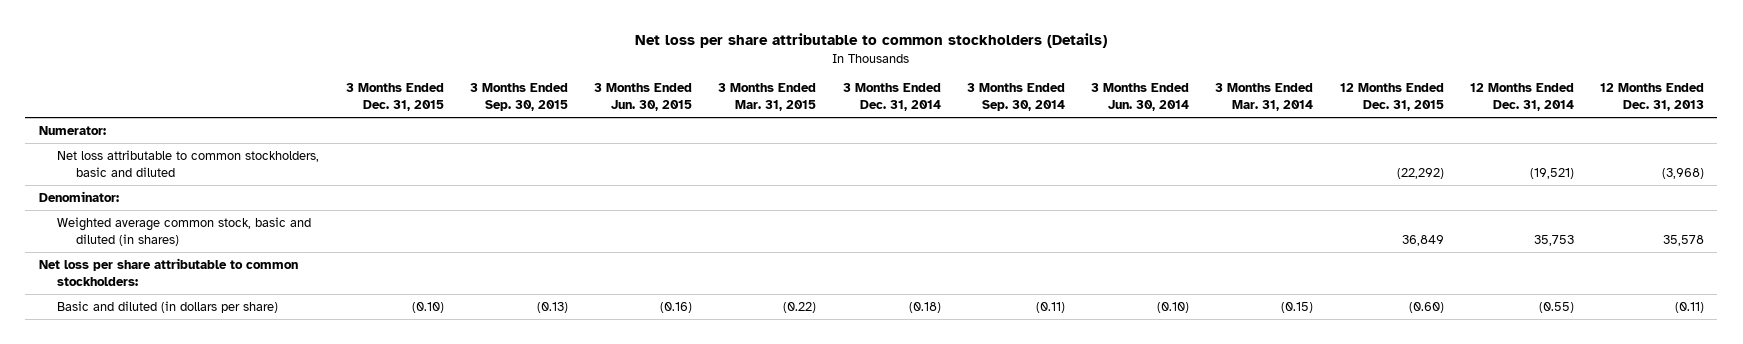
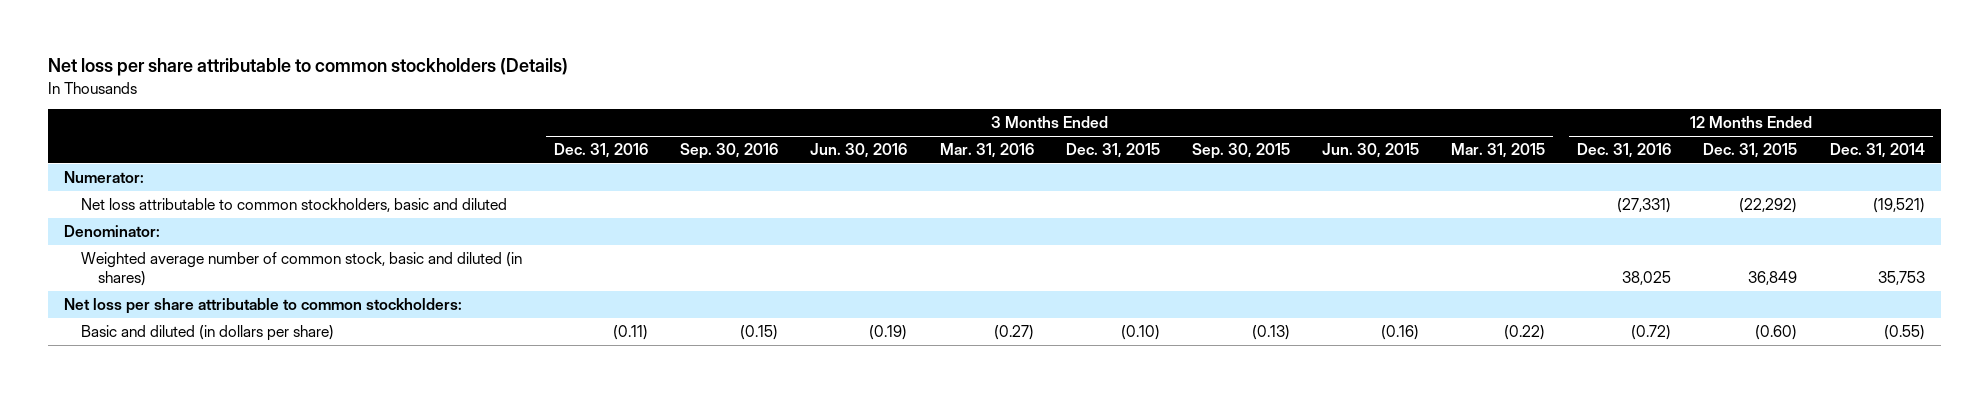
[842,83,941,111] 3 Months Ended Dec. 31, 2014 -> none
[966,83,1065,111] 3 Months Ended Sep. 30, 2014 -> none
[1091,83,1190,111] 3 Months Ended Jun. 30, 2014 -> none
[1215,83,1314,111] 3 Months Ended Mar. 31, 2014 -> none
[1600,83,1705,111] 12 Months Ended Dec. 31, 2013 -> none
none -> [554,143,649,159] Dec. 31, 2016
none -> [680,143,779,160] Sep. 30, 2016
none -> [810,143,908,159] Jun. 30, 2016
none -> [939,143,1034,159] Mar. 31, 2016
none -> [1577,143,1672,159] Dec. 31, 2016
[57,217,312,246] Weighted average common stock, basic and diluted (in shares) -> [81,252,523,287] Weighted average number of common stock, basic and diluted (in shares)

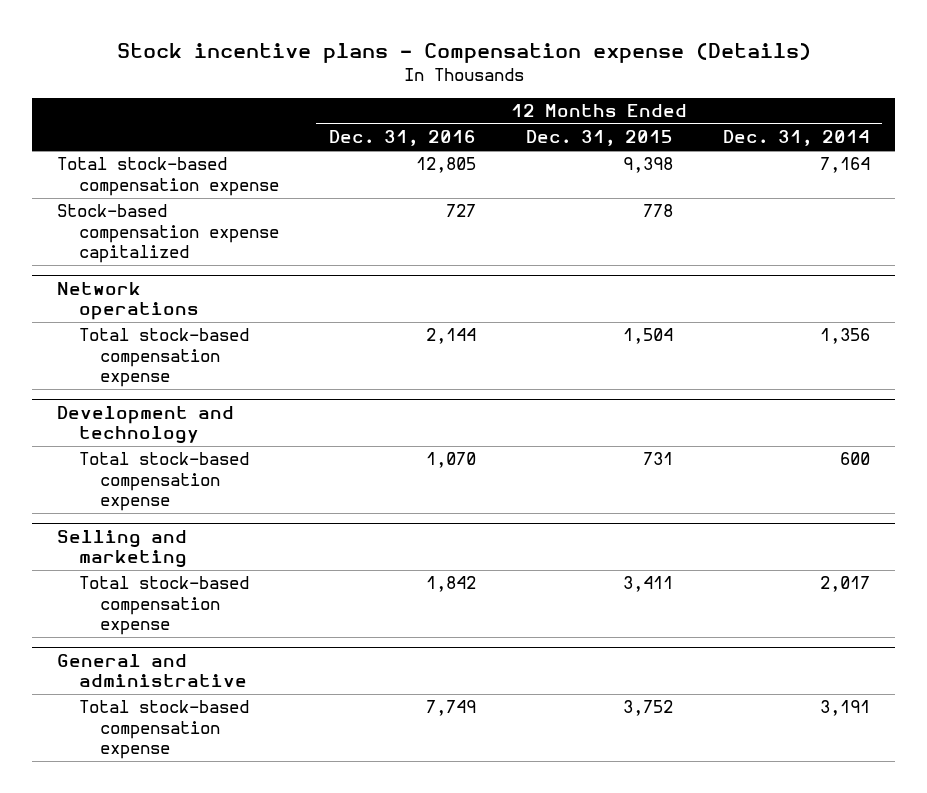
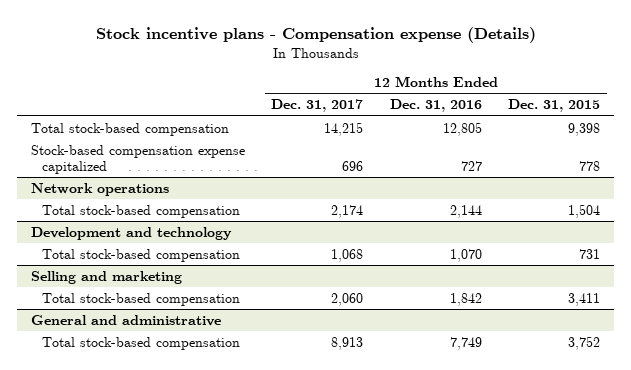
[722,130,870,147] Dec. 31, 2014 -> none
none -> [271,99,364,113] Dec. 31, 2017
[57,157,279,196] Total stock-based compensation expense -> [30,122,229,136] Total stock-based compensation
[78,328,249,388] Total stock-based compensation expense -> [41,204,240,218] Total stock-based compensation
[78,452,249,512] Total stock-based compensation expense -> [41,248,240,262] Total stock-based compensation
[78,576,249,636] Total stock-based compensation expense -> [41,292,240,306] Total stock-based compensation
[78,700,249,760] Total stock-based compensation expense -> [41,336,240,350] Total stock-based compensation

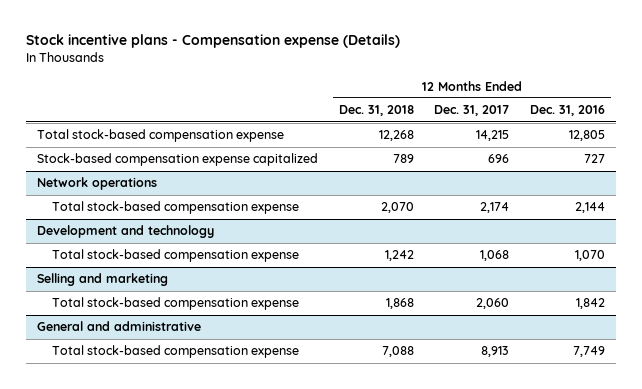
[508,99,601,113] Dec. 31, 2015 -> none
none -> [338,105,414,117] Dec. 31, 2018
[30,122,229,136] Total stock-based compensation -> [36,129,284,143] Total stock-based compensation expense
[41,204,240,218] Total stock-based compensation -> [51,201,299,215] Total stock-based compensation expense
[41,248,240,262] Total stock-based compensation -> [51,249,299,263] Total stock-based compensation expense
[41,292,240,306] Total stock-based compensation -> [51,297,299,311] Total stock-based compensation expense
[41,336,240,350] Total stock-based compensation -> [51,345,299,359] Total stock-based compensation expense

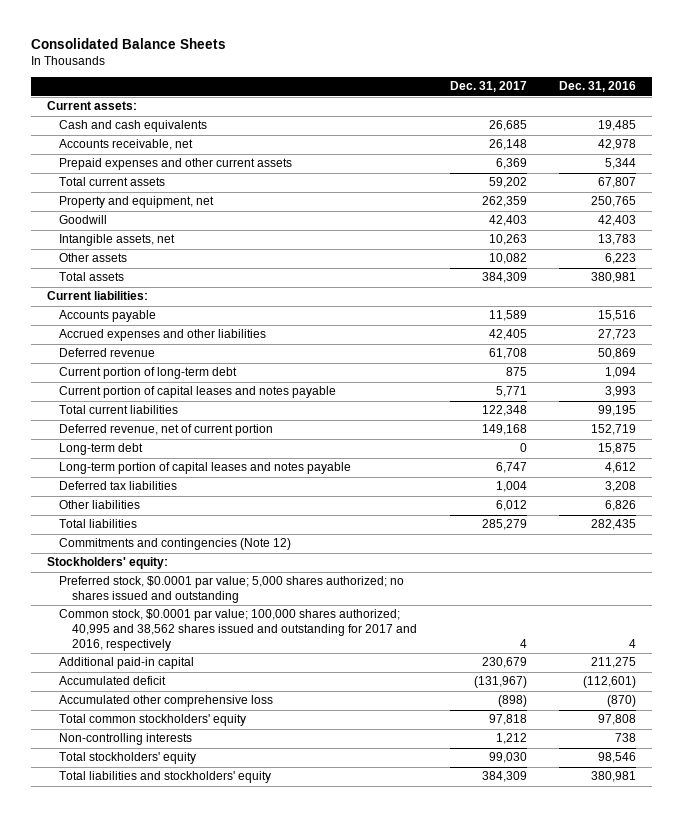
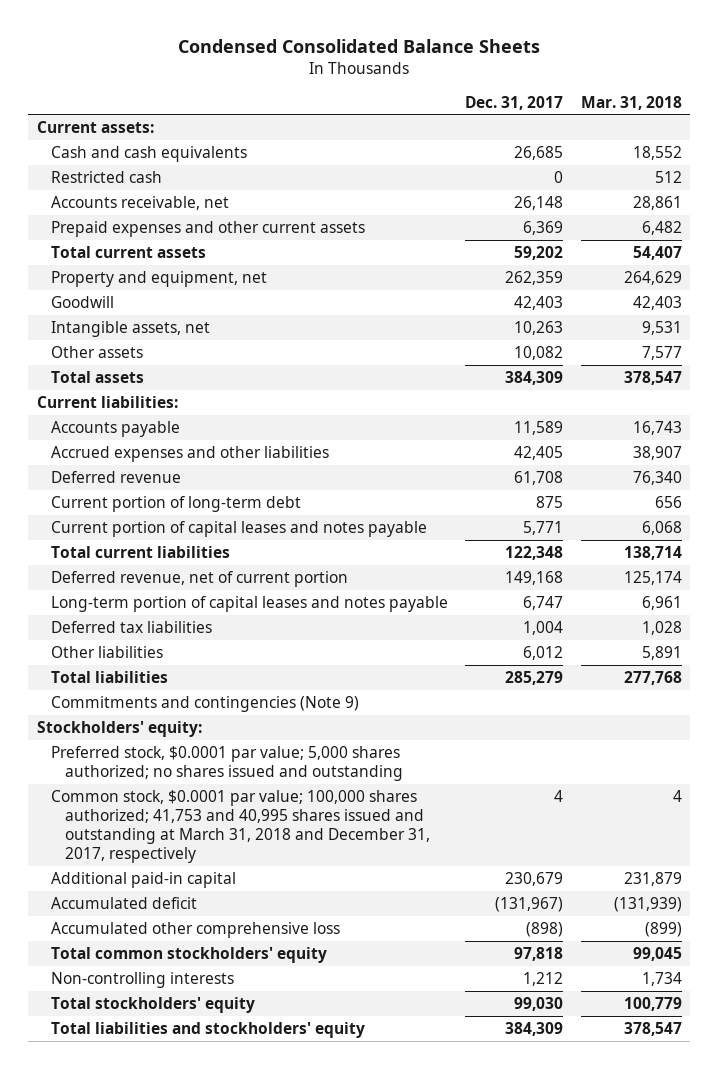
[30,38,226,50] Consolidated Balance Sheets -> [178,38,541,53] Condensed Consolidated Balance Sheets
[559,81,637,93] Dec. 31, 2016 -> none
none -> [580,95,682,110] Mar. 31, 2018
none -> [51,170,163,183] Restricted cash
[59,443,144,456] Long-term debt -> none
[59,538,292,551] Commitments and contingencies (Note 12) -> [51,695,360,712] Commitments and contingencies (Note 9)
[59,609,417,651] Common stock, $0.0001 par value; 100,000 shares authorized; 40,995 and 38,562 shares issued and outstanding for 2017 and 2016, respectively -> [51,789,430,864] Common stock, $0.0001 par value; 100,000 shares authorized; 41,753 and 40,995 shares issued and outstanding at March 31, 2018 and December 31, 2017, respectively

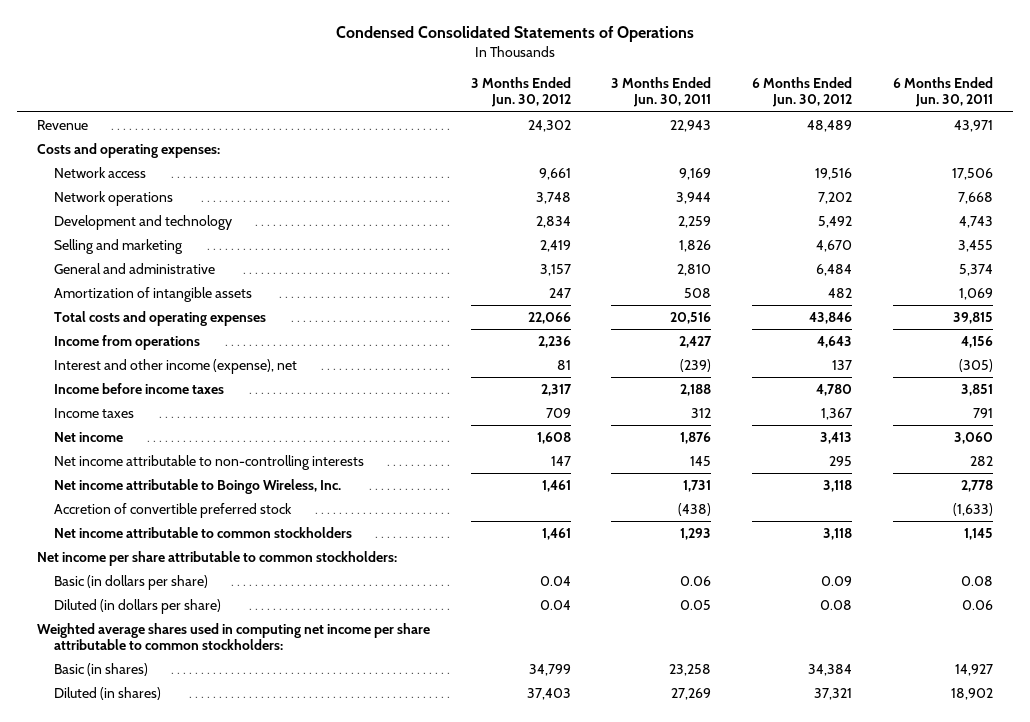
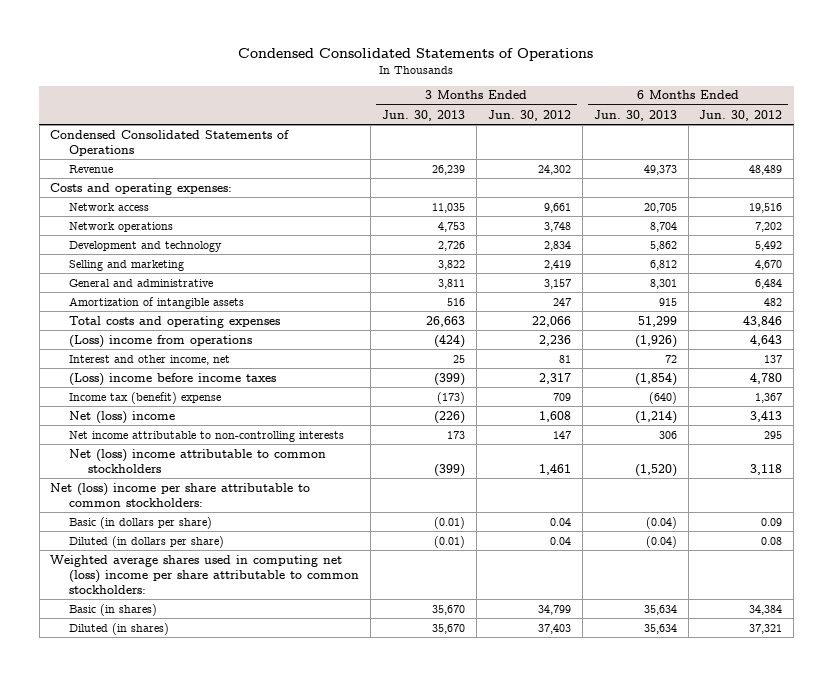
[611,77,712,108] 3 Months Ended Jun. 30, 2011 -> none
[892,77,993,108] 6 Months Ended Jun. 30, 2011 -> none
none -> [381,109,465,121] Jun. 30, 2013
none -> [593,109,677,121] Jun. 30, 2013
none -> [50,129,290,156] Condensed Consolidated Statements of Operations
[53,334,200,350] Income from operations -> [69,334,253,348] (Loss) income from operations
[53,358,297,374] Interest and other income (expense), net -> [69,354,231,365] Interest and other income, net
[53,382,224,394] Income before income taxes -> [69,372,277,386] (Loss) income before income taxes
[53,407,134,418] Income taxes -> [69,391,222,404] Income tax (benefit) expense
[53,431,123,442] Net income -> [69,410,176,424] Net (loss) income
[53,502,292,518] Accretion of convertible preferred stock -> none
[53,526,352,538] Net income attributable to common stockholders -> none
[53,478,341,494] Net income attributable to Boingo Wireless, Inc. -> [69,448,327,473] Net (loss) income attributable to common stockholders
[36,550,397,566] Net income per share attributable to common stockholders: -> [50,482,311,507] Net (loss) income per share attributable to common stockholders:
[36,622,430,651] Weighted average shares used in computing net income per share attributable to common stockholders: -> [50,554,360,594] Weighted average shares used in computing net (loss) income per share attributable to common stockholders:

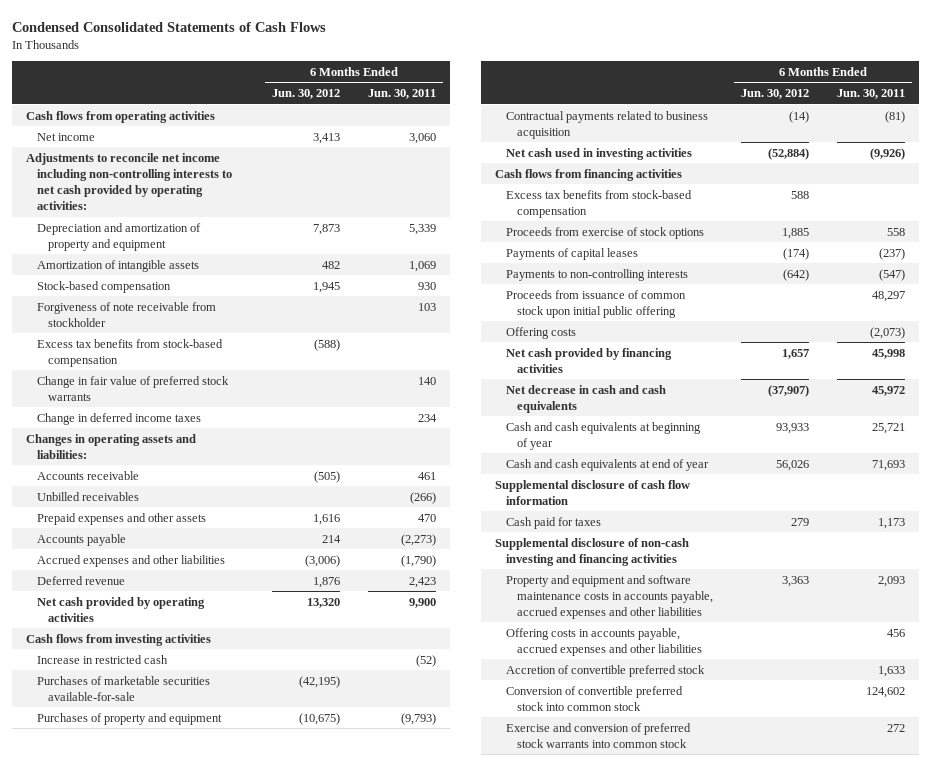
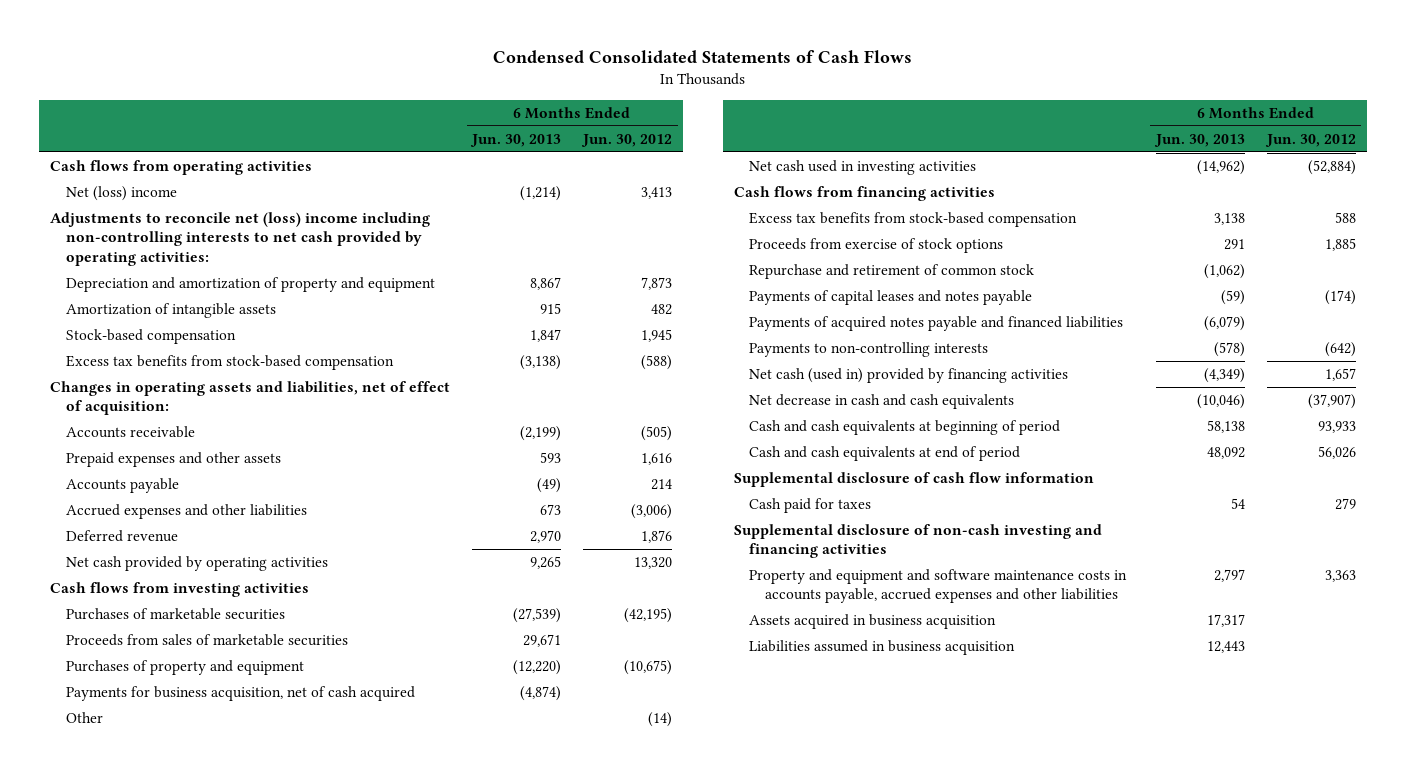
[367,89,436,100] Jun. 30, 2011 -> none
none -> [470,133,562,147] Jun. 30, 2013
[37,132,96,141] Net income -> [65,185,177,201] Net (loss) income
[26,152,233,211] Adjustments to reconcile net income including non-controlling interests to net cash provided by operating activities: -> [50,211,431,267] Adjustments to reconcile net (loss) income including non-controlling interests to net cash provided by operating activities:
[37,301,217,327] Forgiveness of note receivable from stockholder -> none
[37,375,230,401] Change in fair value of preferred stock warrants -> none
[37,412,202,425] Change in deferred income taxes -> none
[26,433,197,459] Changes in operating assets and liabilities: -> [50,380,451,416] Changes in operating assets and liabilities, net of effect of acquisition:
[37,491,140,501] Unbilled receivables -> none
[37,654,169,664] Increase in restricted cash -> none
[37,675,211,701] Purchases of marketable securities available-for-sale -> [65,607,285,620] Purchases of marketable securities
none -> [65,633,348,646] Proceeds from sales of marketable securities
[505,110,708,139] Contractual payments related to business acquisition -> none
none -> [65,685,415,701] Payments for business acquisition, net of cash acquired
none -> [65,711,103,723] Other
none -> [749,263,1035,279] Repurchase and retirement of common stock
[505,247,638,260] Payments of capital leases -> [749,289,1033,305] Payments of capital leases and notes payable
none -> [749,315,1124,331] Payments of acquired notes payable and financed liabilities
[505,289,686,318] Proceeds from issuance of common stock upon initial public offering -> none
[505,326,576,339] Offering costs -> none
[505,347,672,373] Net cash provided by financing activities -> [749,367,1069,383] Net cash (used in) provided by financing activities
[505,421,701,450] Cash and cash equivalents at beginning of year -> [749,419,1061,435] Cash and cash equivalents at beginning of period
[505,458,709,471] Cash and cash equivalents at end of year -> [749,445,1021,461] Cash and cash equivalents at end of period
[505,627,702,656] Offering costs in accounts payable, accrued expenses and other liabilities -> none
[505,664,705,677] Accretion of convertible preferred stock -> none
[505,685,683,711] Conversion of convertible preferred stock into common stock -> none
[505,722,691,748] Exercise and conversion of preferred stock warrants into common stock -> none
none -> [749,613,997,629] Assets acquired in business acquisition
none -> [749,639,1016,655] Liabilities assumed in business acquisition

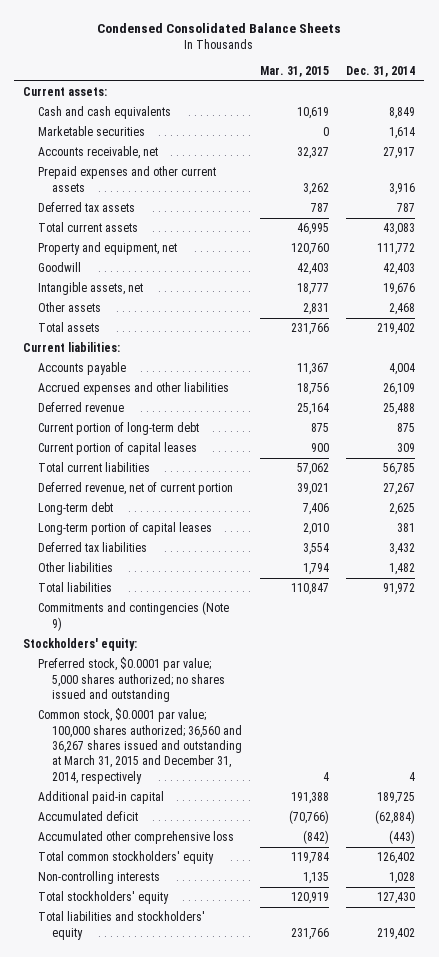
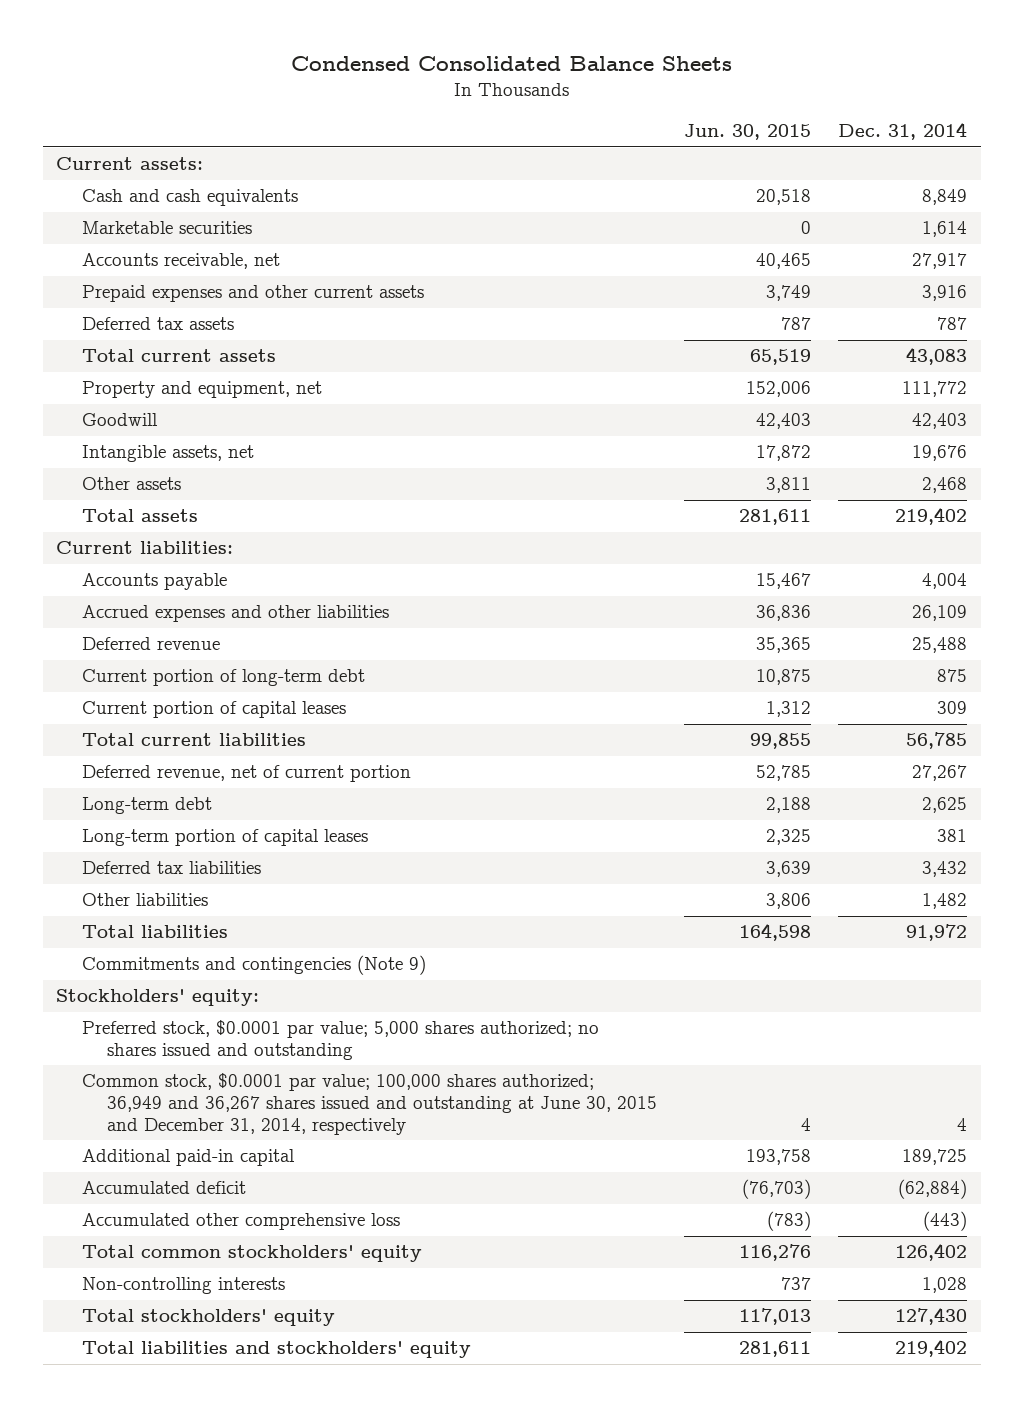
[259,65,329,77] Mar. 31, 2015 -> none
none -> [684,124,812,141] Jun. 30, 2015
[37,708,243,784] Common stock, $0.0001 par value; 100,000 shares authorized; 36,560 and 36,267 shares issued and outstanding at March 31, 2015 and December 31, 2014, respectively -> [81,1073,658,1135] Common stock, $0.0001 par value; 100,000 shares authorized; 36,949 and 36,267 shares issued and outstanding at June 30, 2015 and December 31, 2014, respectively

